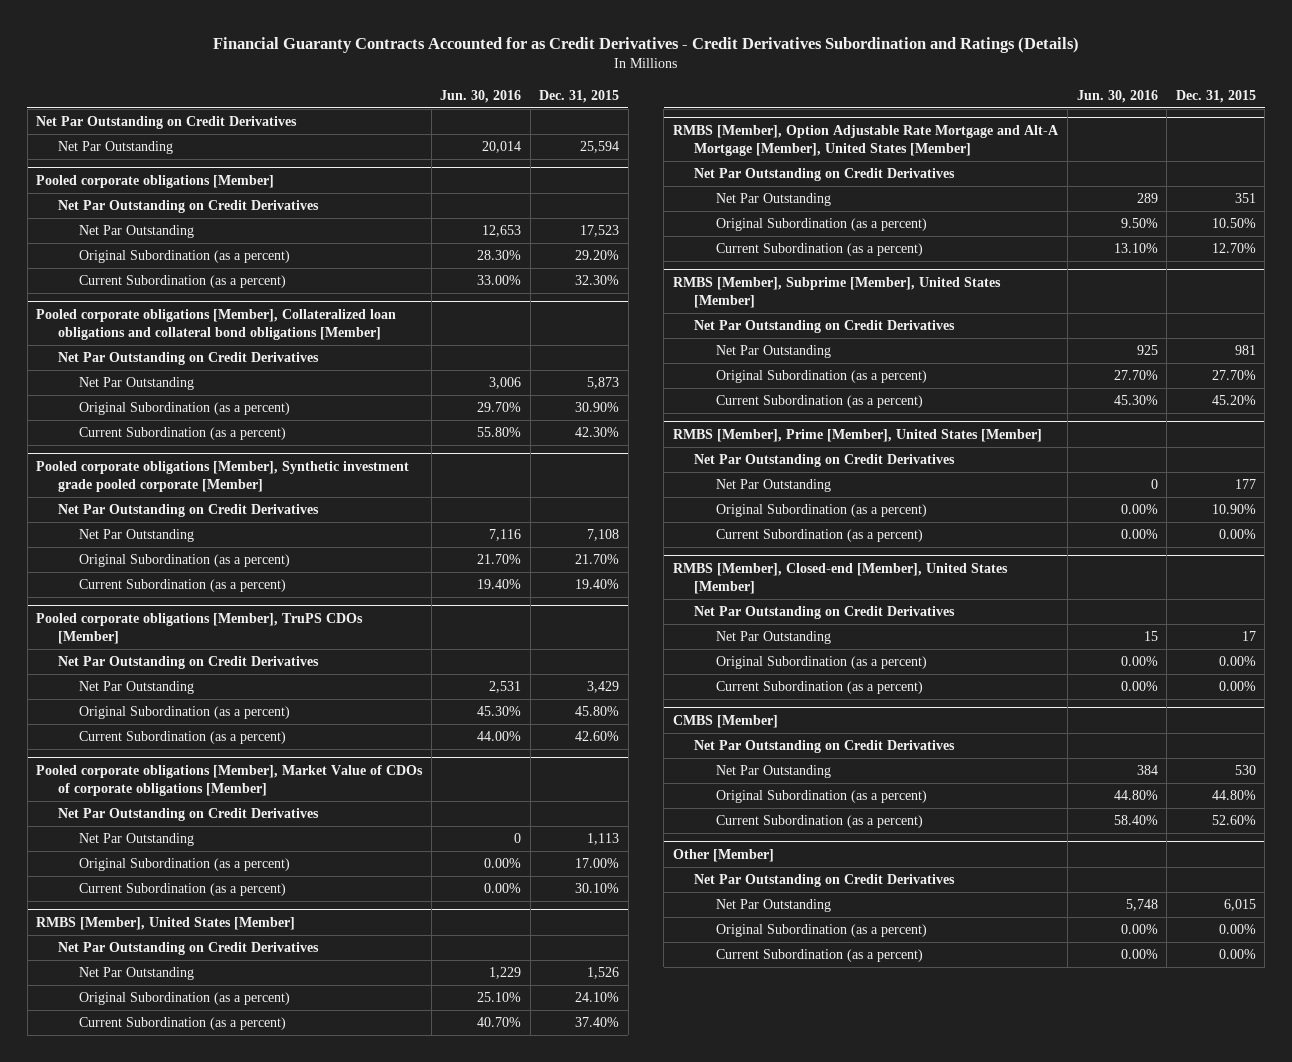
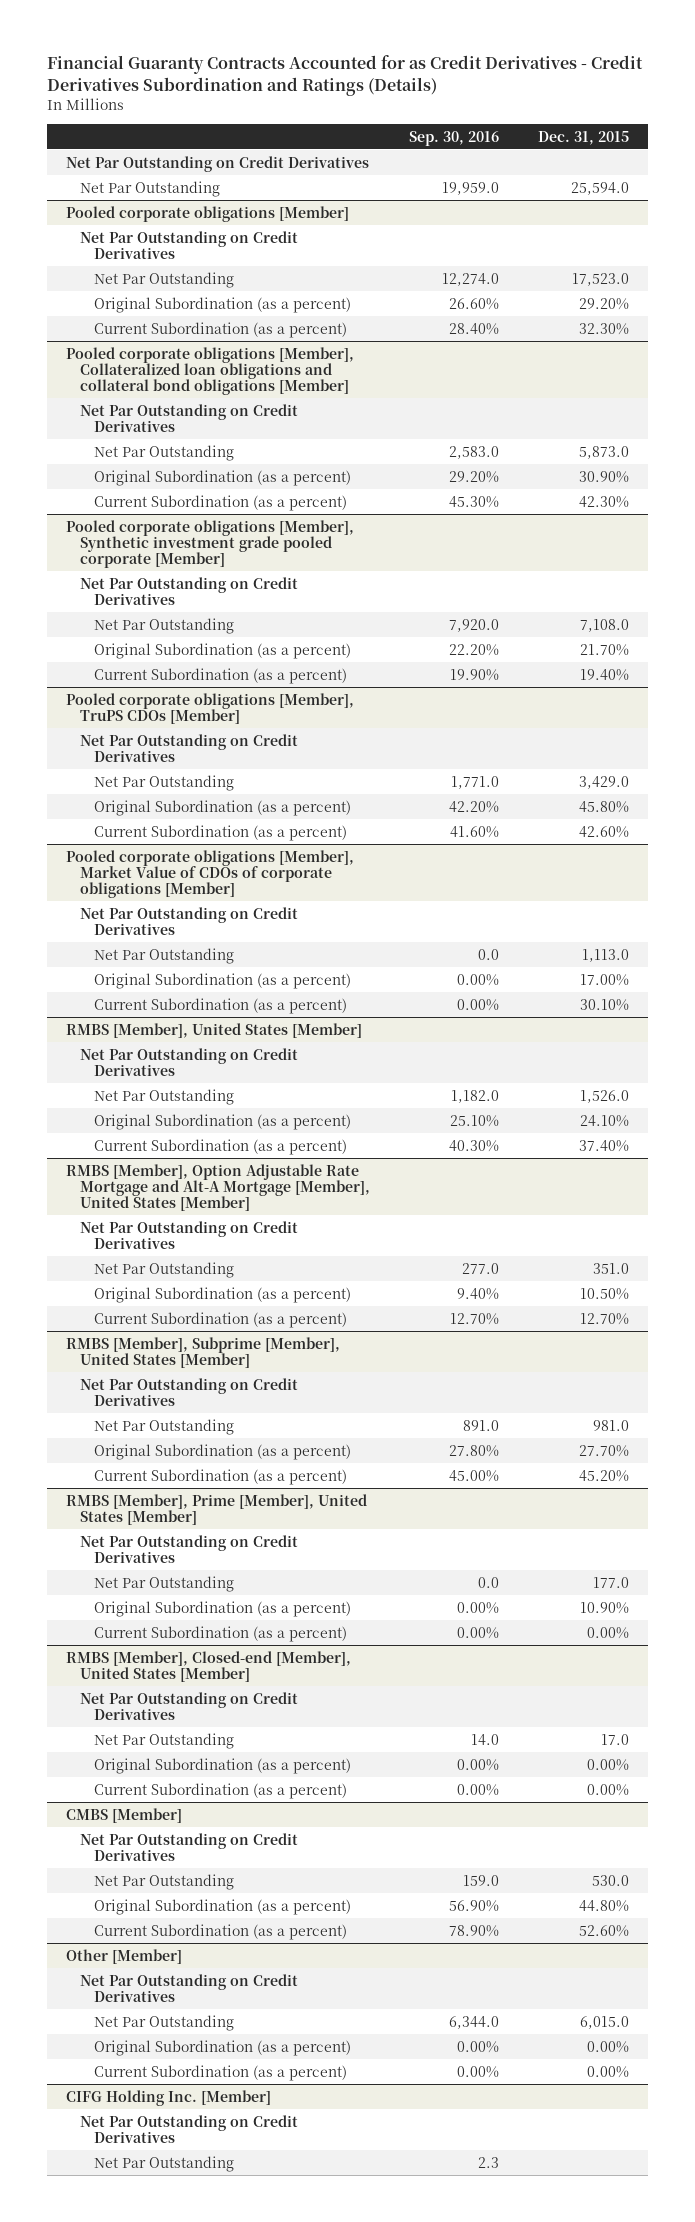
[440,89,522,103] Jun. 30, 2016 -> none
none -> [409,130,500,146] Sep. 30, 2016
[580,141,620,154] 25,594 -> [570,181,629,195] 25,594.0
[580,225,620,238] 17,523 -> [571,272,629,286] 17,523.0
[587,377,620,390] 5,873 -> [578,445,629,459] 5,873.0
[587,529,620,542] 7,108 -> [579,618,629,632] 7,108.0
[587,681,620,694] 3,429 -> [578,775,629,789] 3,429.0
[587,833,620,846] 1,113 -> [581,948,629,962] 1,113.0
[587,967,620,980] 1,526 -> [579,1089,629,1103] 1,526.0
[1234,193,1256,204] 351 -> [592,1262,629,1274] 351.0
[1234,345,1256,356] 981 -> [592,1419,629,1431] 981.0
[1234,479,1256,490] 177 -> [592,1576,629,1588] 177.0
[1241,631,1256,642] 17 -> [600,1733,629,1745] 17.0
[1234,765,1256,776] 530 -> [591,1874,629,1886] 530.0
[1223,899,1256,912] 6,015 -> [579,2015,629,2029] 6,015.0
none -> [66,2089,272,2106] CIFG Holding Inc. [Member]
none -> [80,2114,299,2143] Net Par Outstanding on Credit Derivatives
none -> [94,2155,235,2172] Net Par Outstanding

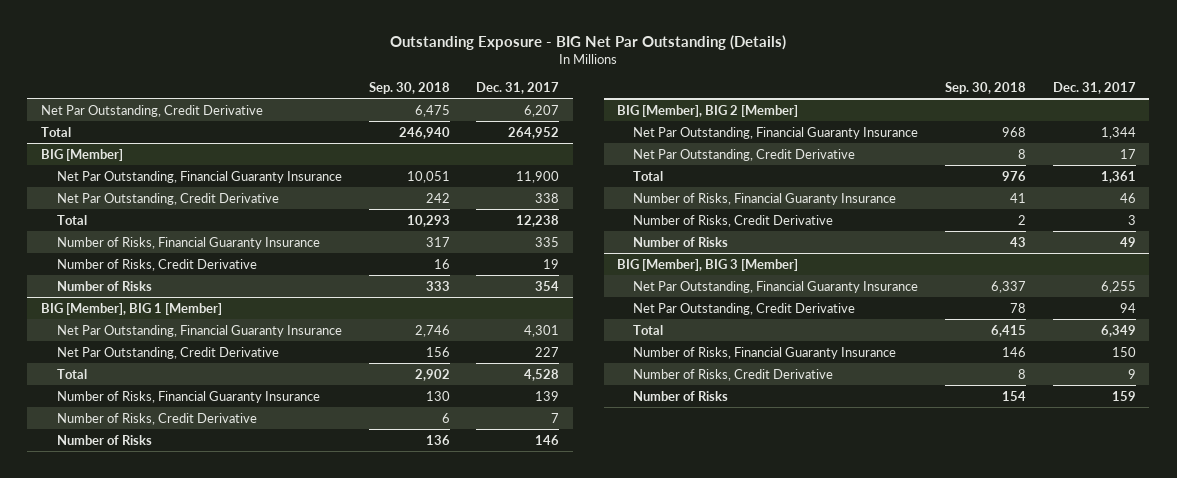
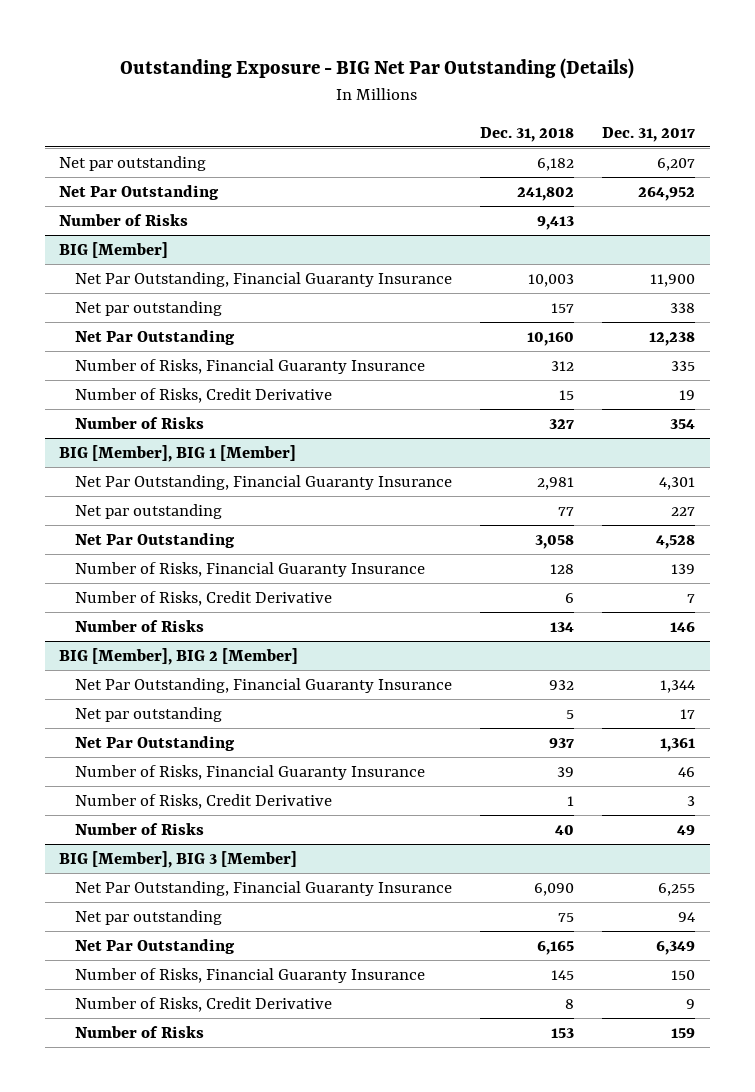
[368,81,450,94] Sep. 30, 2018 -> none
none -> [480,126,575,142] Dec. 31, 2018
[40,104,263,117] Net Par Outstanding, Credit Derivative -> [59,155,207,171] Net par outstanding
[40,126,71,137] Total -> [59,184,220,200] Net Par Outstanding
none -> [59,213,189,226] Number of Risks
[56,192,279,205] Net Par Outstanding, Credit Derivative -> [75,300,223,316] Net par outstanding
[56,214,87,225] Total -> [75,329,236,345] Net Par Outstanding
[56,346,279,359] Net Par Outstanding, Credit Derivative -> [75,503,223,519] Net par outstanding
[56,368,87,379] Total -> [75,532,236,548] Net Par Outstanding
[633,148,856,161] Net Par Outstanding, Credit Derivative -> [75,706,223,722] Net par outstanding
[633,170,664,181] Total -> [75,735,236,751] Net Par Outstanding
[633,302,856,315] Net Par Outstanding, Credit Derivative -> [75,909,223,925] Net par outstanding
[633,324,664,335] Total -> [75,938,236,954] Net Par Outstanding

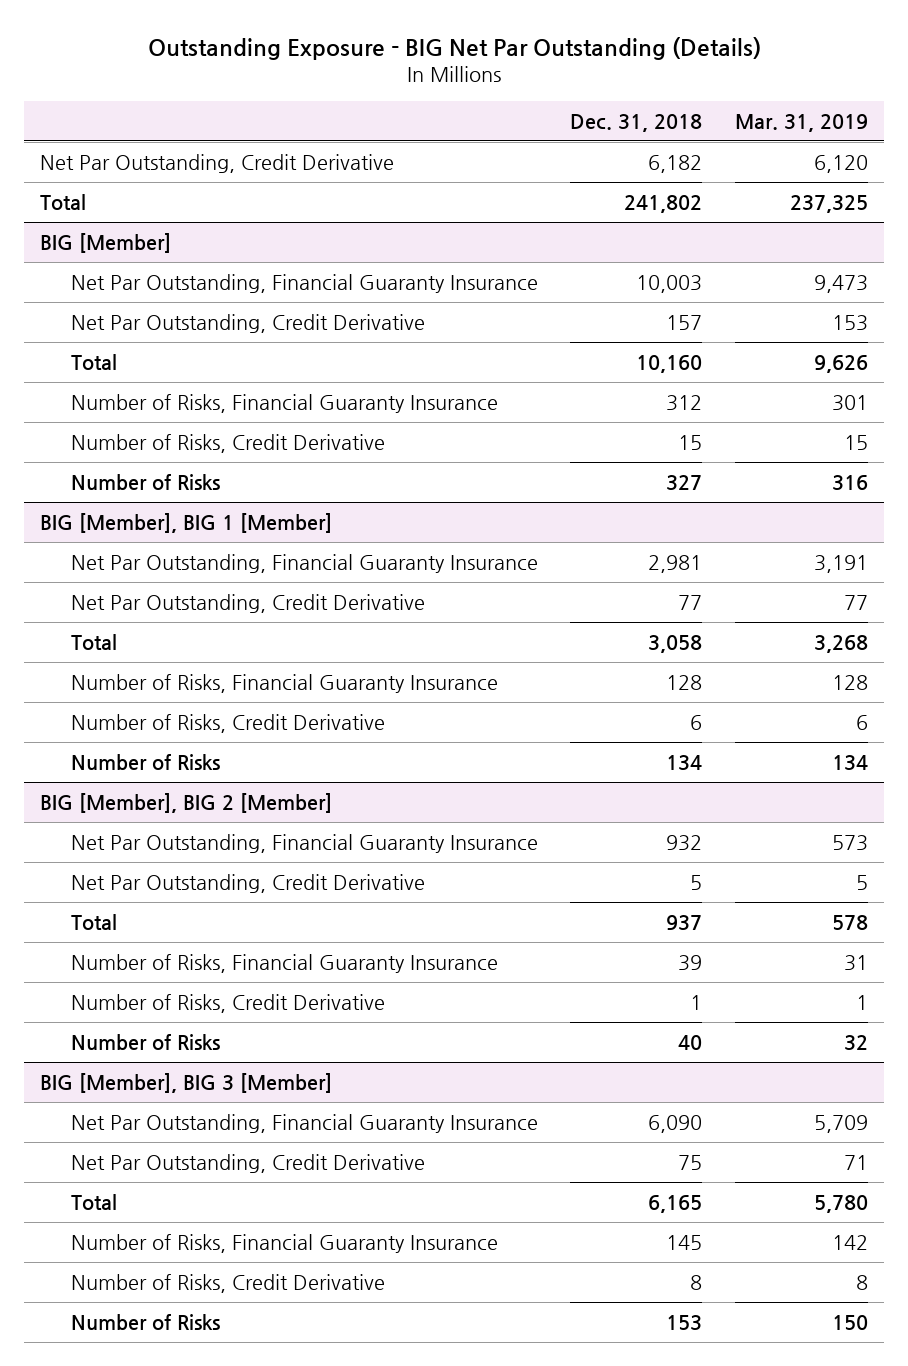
[602,126,696,142] Dec. 31, 2017 -> none
none -> [734,113,868,132] Mar. 31, 2019
[59,213,189,226] Number of Risks -> none
[59,155,207,171] Net par outstanding -> [40,153,395,173] Net Par Outstanding, Credit Derivative
[59,184,220,200] Net Par Outstanding -> [40,193,87,210] Total
[75,300,223,316] Net par outstanding -> [71,313,426,333] Net Par Outstanding, Credit Derivative
[75,329,236,345] Net Par Outstanding -> [71,353,118,370] Total
[75,503,223,519] Net par outstanding -> [71,593,426,613] Net Par Outstanding, Credit Derivative
[75,532,236,548] Net Par Outstanding -> [71,633,118,650] Total
[75,706,223,722] Net par outstanding -> [71,873,426,893] Net Par Outstanding, Credit Derivative
[75,735,236,751] Net Par Outstanding -> [71,913,118,930] Total
[75,909,223,925] Net par outstanding -> [71,1153,426,1173] Net Par Outstanding, Credit Derivative
[75,938,236,954] Net Par Outstanding -> [71,1193,118,1210] Total

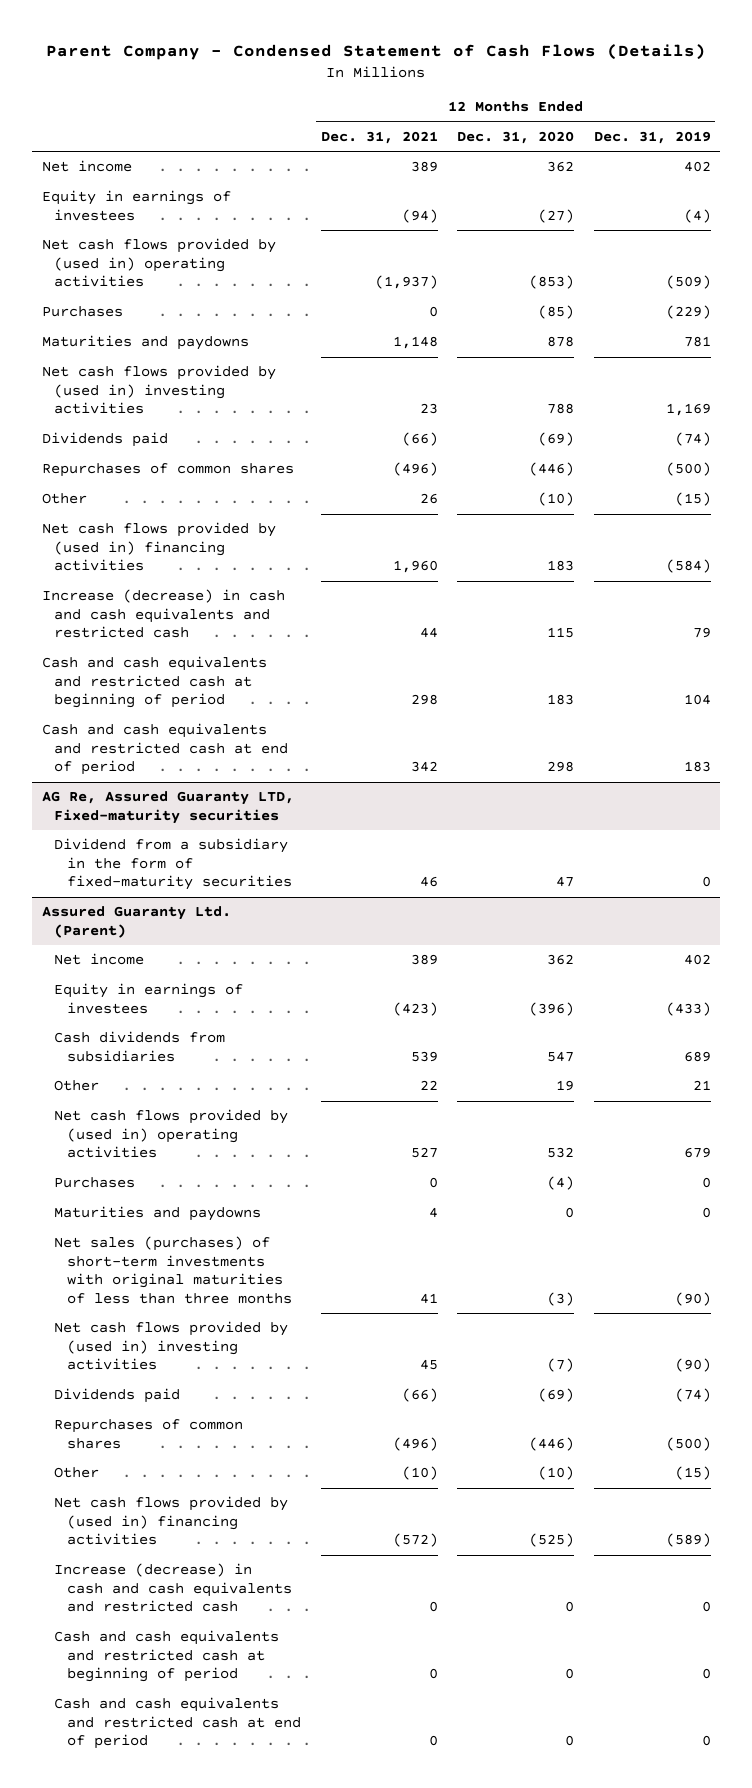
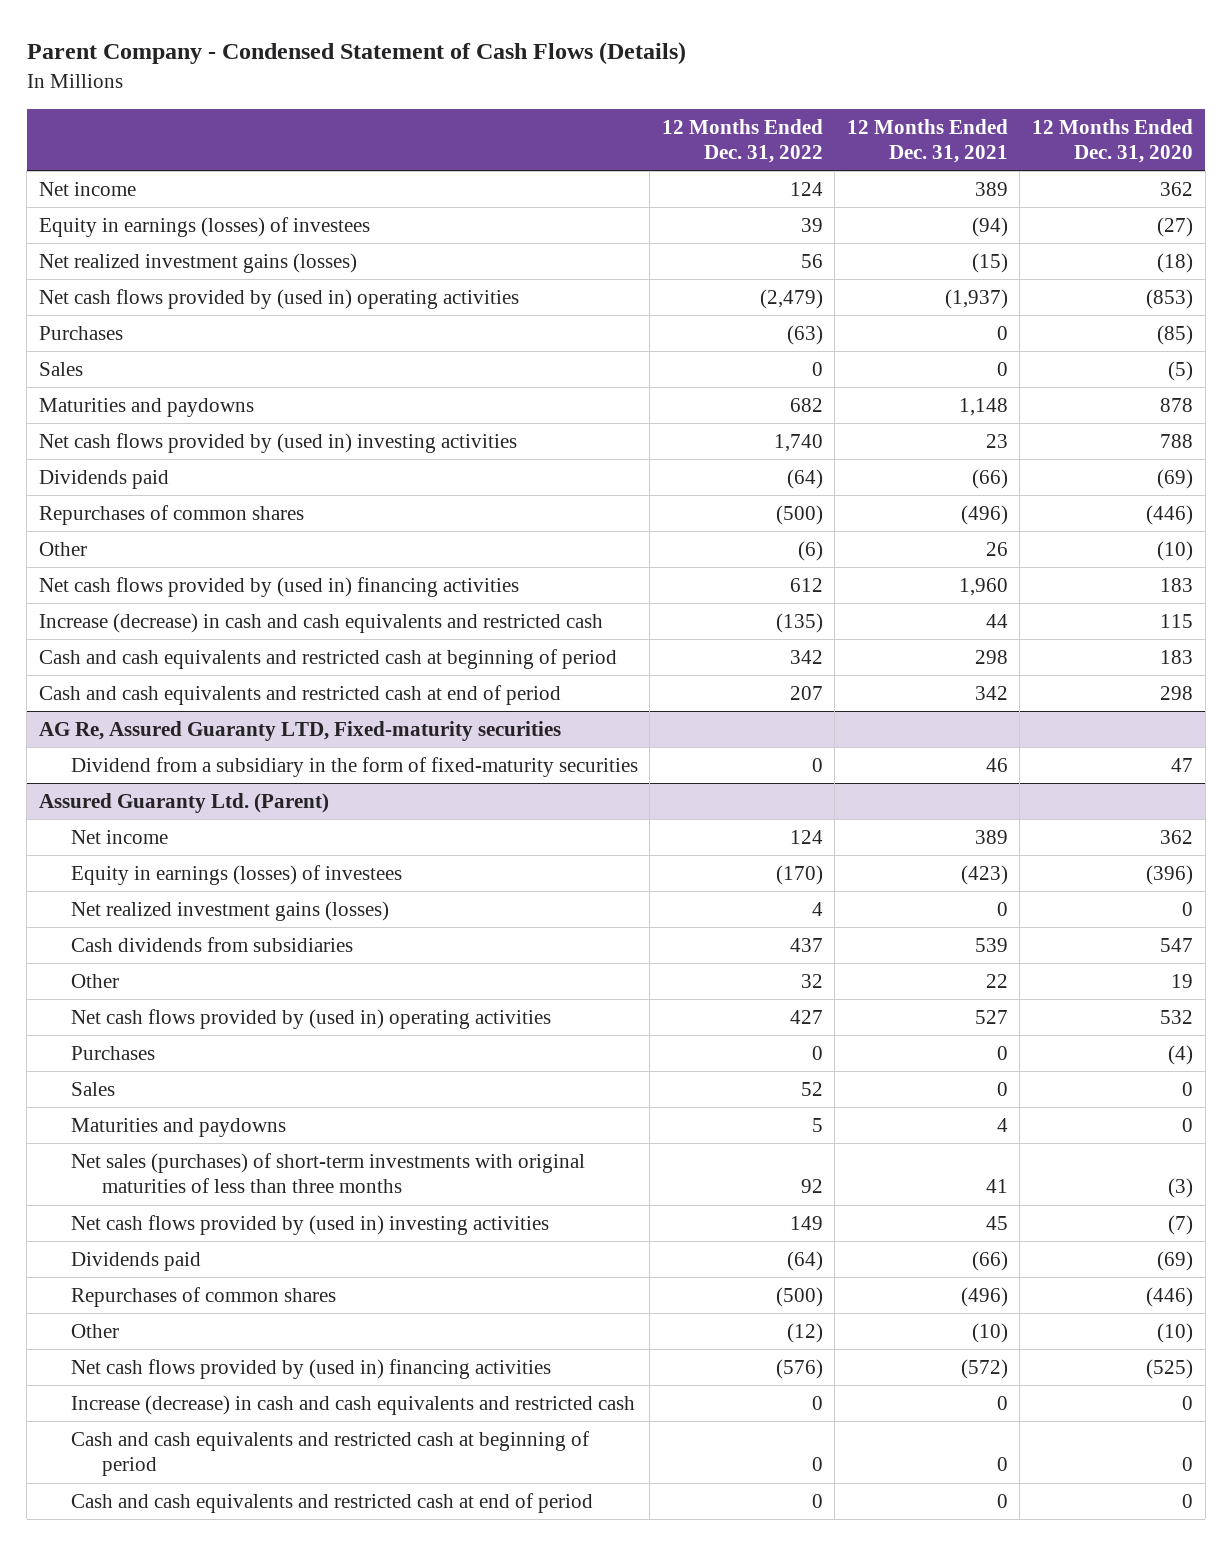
[593,131,711,145] Dec. 31, 2019 -> none
none -> [661,118,823,164] 12 Months Ended Dec. 31, 2022
[41,190,231,221] Equity in earnings of investees -> [38,216,370,237] Equity in earnings (losses) of investees
none -> [38,252,357,273] Net realized investment gains (losses)
none -> [38,361,83,376] Sales
[54,983,244,1014] Equity in earnings of investees -> [70,864,402,885] Equity in earnings (losses) of investees
none -> [70,900,389,921] Net realized investment gains (losses)
none -> [70,1081,115,1096] Sales

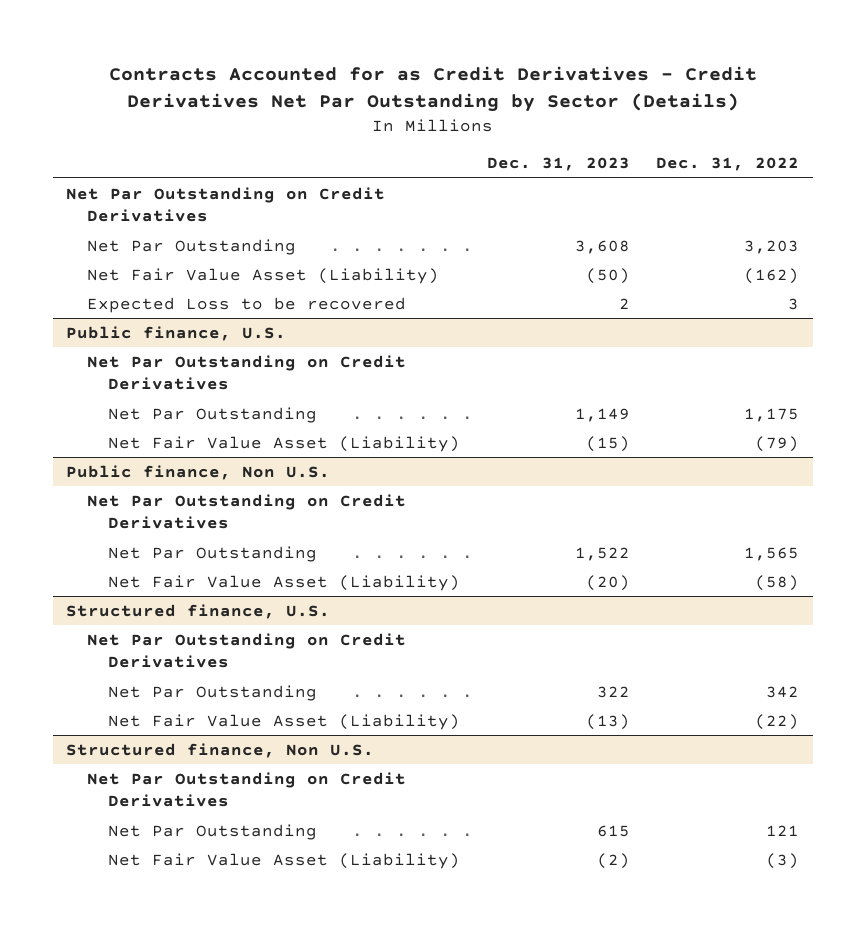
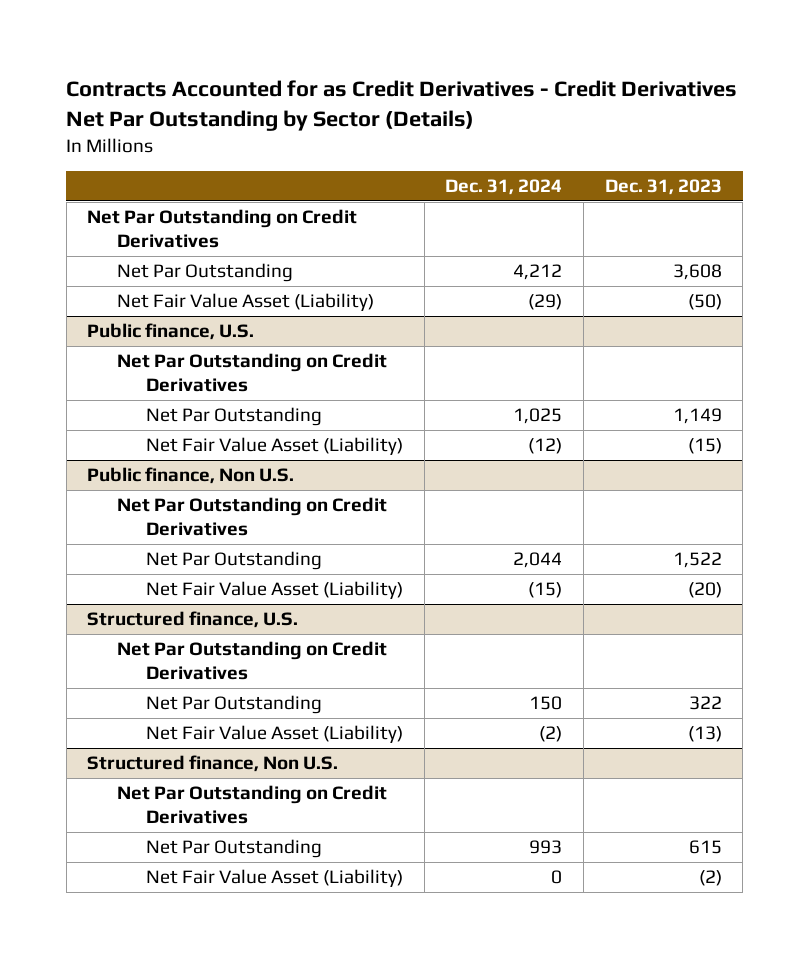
[656,157,800,172] Dec. 31, 2022 -> none
none -> [445,179,563,196] Dec. 31, 2024
[87,296,407,313] Expected Loss to be recovered -> none

